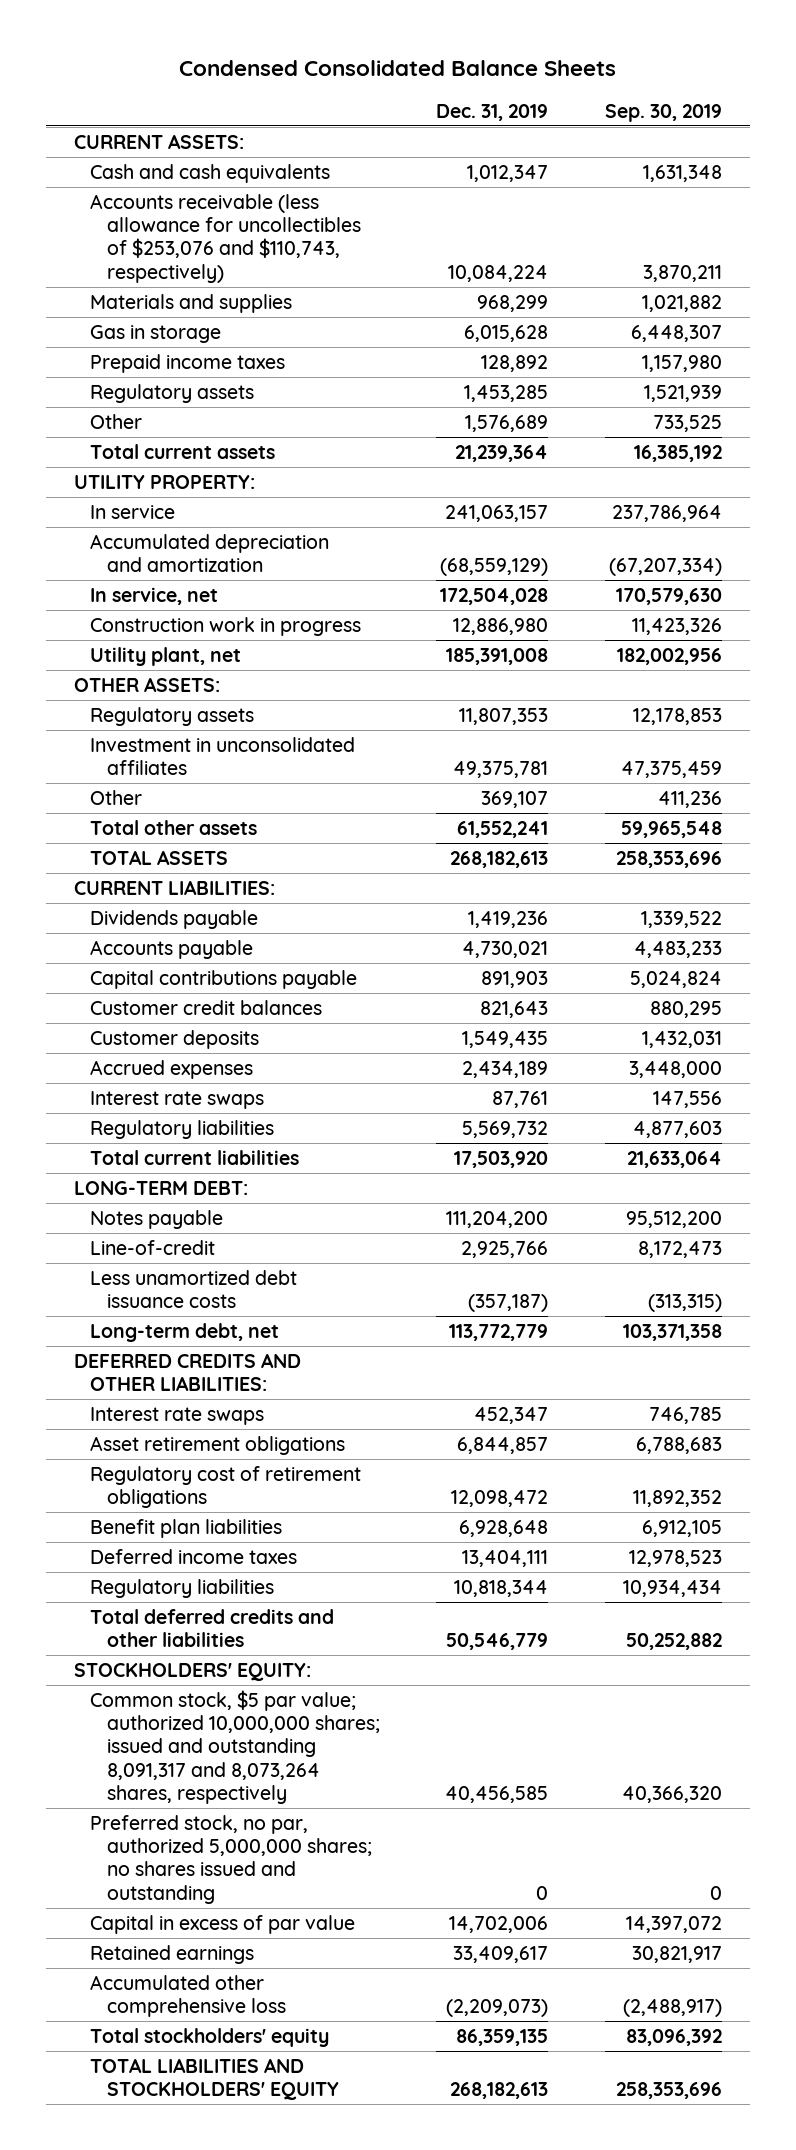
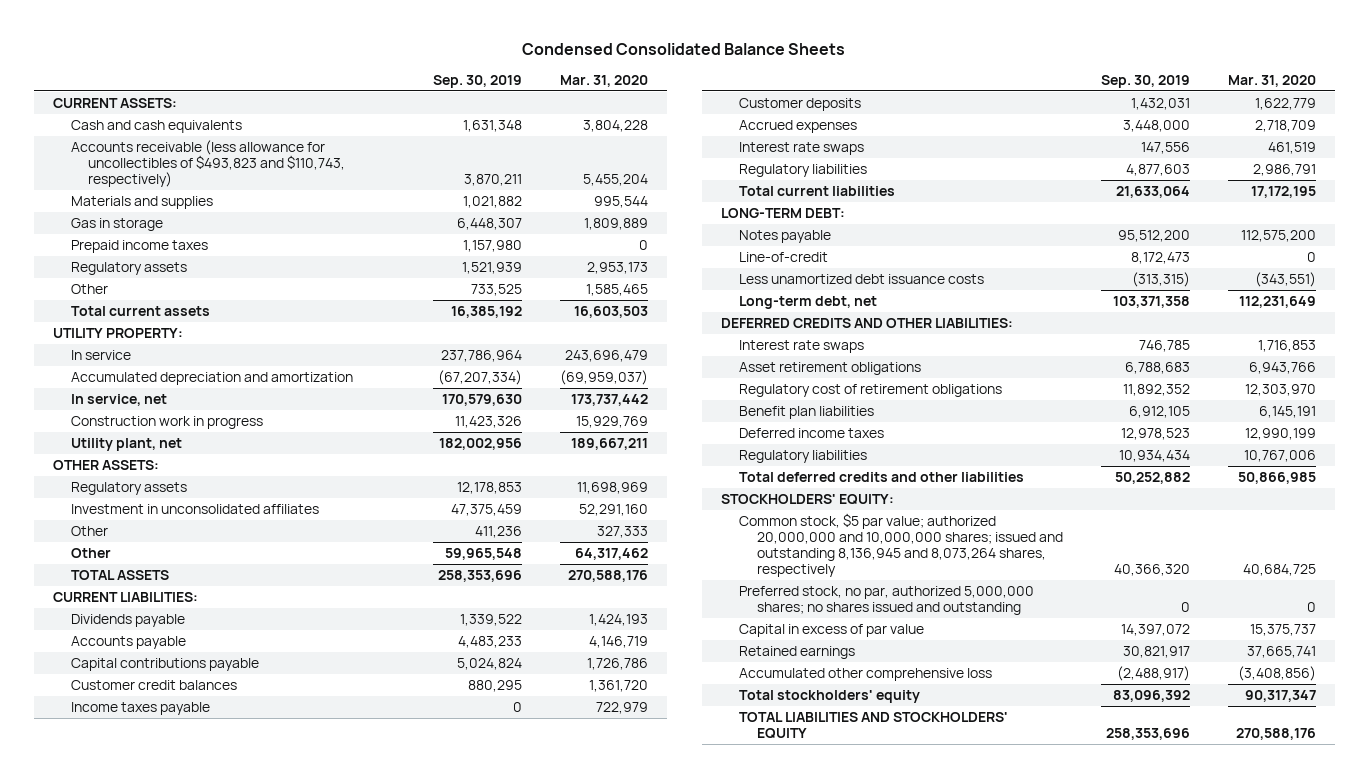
[436,103,549,121] Dec. 31, 2019 -> none
none -> [559,74,648,87] Mar. 31, 2020
[90,194,362,283] Accounts receivable (less allowance for uncollectibles of $253,076 and $110,743, respectively) -> [70,139,346,187] Accounts receivable (less allowance for uncollectibles of $493,823 and $110,743, respectively)
[90,820,258,836] Total other assets -> [70,547,111,558] Other
none -> [70,701,210,715] Income taxes payable
[90,1690,381,1804] Common stock, $5 par value; authorized 10,000,000 shares; issued and outstanding 8,091,317 and 8,073,264 shares, respectively -> [738,512,1063,577] Common stock, $5 par value; authorized 20,000,000 and 10,000,000 shares; issued and outstanding 8,136,945 and 8,073,264 shares, respectively

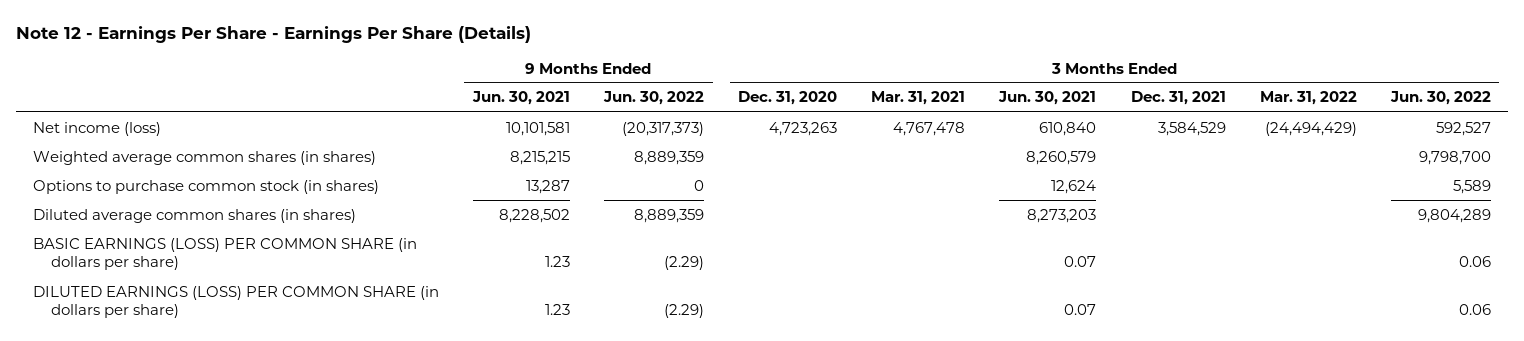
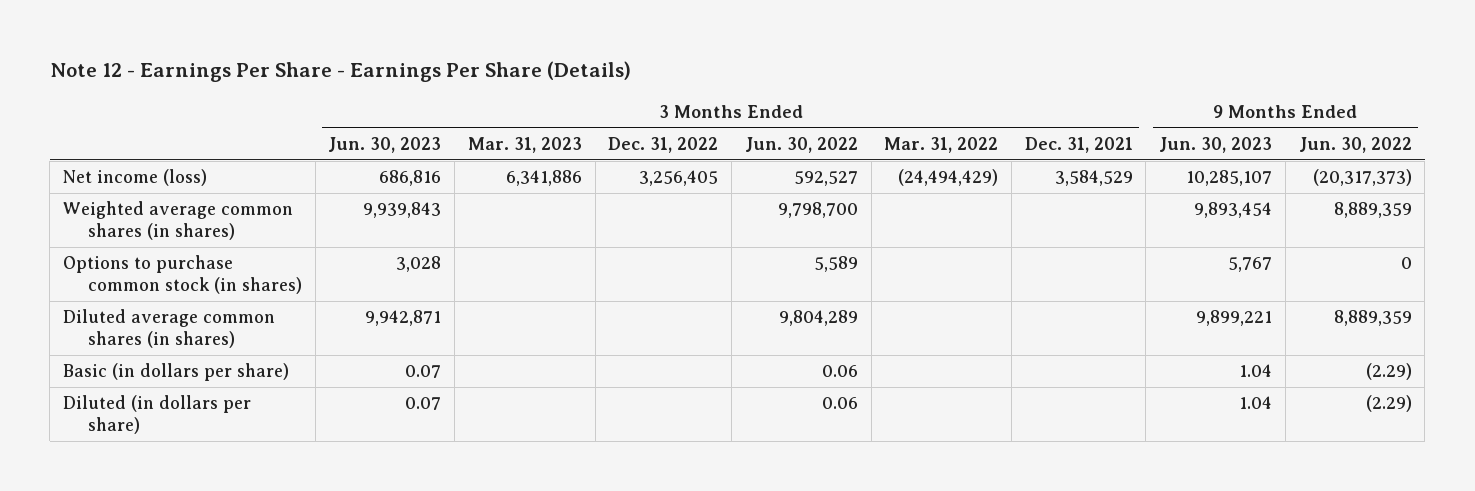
[471,91,570,106] Jun. 30, 2021 -> none
[738,91,838,106] Dec. 31, 2020 -> none
[871,91,966,106] Mar. 31, 2021 -> none
[998,91,1097,106] Jun. 30, 2021 -> none
none -> [328,136,442,153] Jun. 30, 2023
none -> [467,136,582,153] Mar. 31, 2023
none -> [608,136,719,153] Dec. 31, 2022
none -> [1159,136,1273,153] Jun. 30, 2023
[32,237,417,271] BASIC EARNINGS (LOSS) PER COMMON SHARE (in dollars per share) -> [62,363,289,382] Basic (in dollars per share)
[32,285,439,319] DILUTED EARNINGS (LOSS) PER COMMON SHARE (in dollars per share) -> [62,395,251,435] Diluted (in dollars per share)

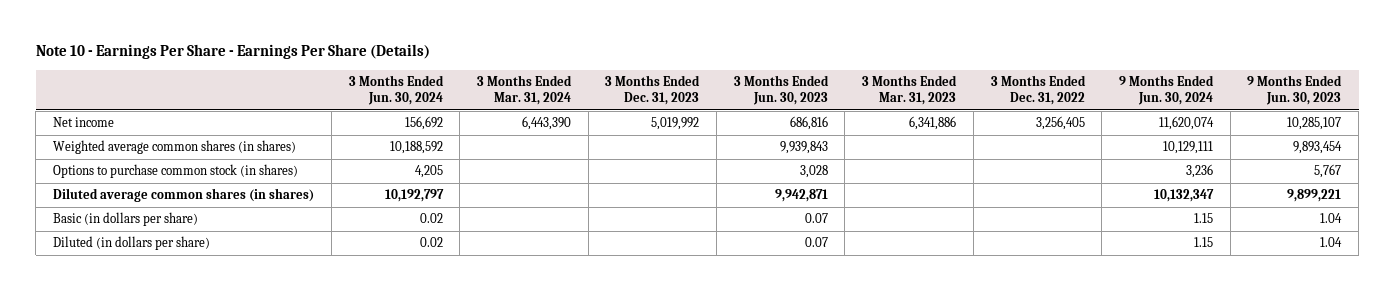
[49,61,631,83] Note 12 - Earnings Per Share - Earnings Per Share (Details) -> [35,44,430,60] Note 10 - Earnings Per Share - Earnings Per Share (Details)
[744,136,858,153] Jun. 30, 2022 -> none
[884,136,999,153] Mar. 31, 2022 -> none
[1024,136,1133,153] Dec. 31, 2021 -> none
[1298,136,1412,153] Jun. 30, 2022 -> none
none -> [348,74,444,106] 3 Months Ended Jun. 30, 2024
none -> [476,74,572,106] 3 Months Ended Mar. 31, 2024
none -> [605,74,701,106] 3 Months Ended Dec. 31, 2023
none -> [1119,74,1215,106] 9 Months Ended Jun. 30, 2024
[62,169,207,187] Net income (loss) -> [53,117,115,128] Net income

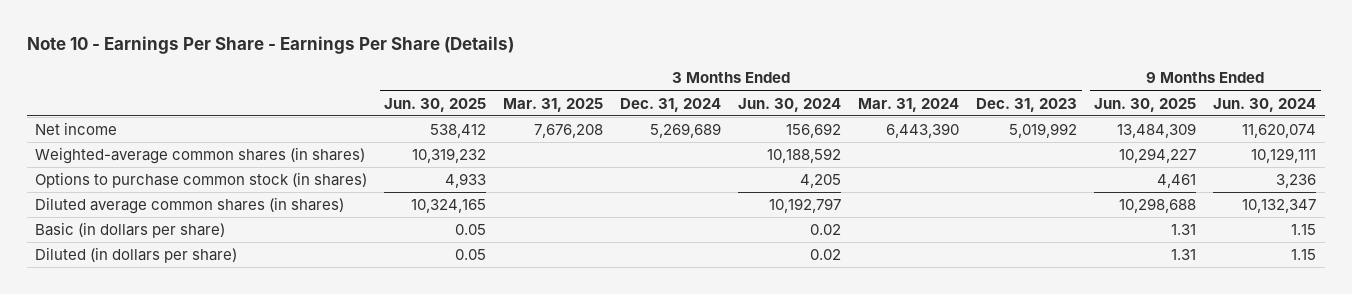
[733,74,829,106] 3 Months Ended Jun. 30, 2023 -> none
[862,74,958,106] 3 Months Ended Mar. 31, 2023 -> none
[990,74,1086,106] 3 Months Ended Dec. 31, 2022 -> none
[1247,74,1343,106] 9 Months Ended Jun. 30, 2023 -> none
none -> [384,97,487,112] Jun. 30, 2025
none -> [503,97,604,112] Mar. 31, 2025
none -> [620,97,722,112] Dec. 31, 2024
none -> [1094,97,1197,112] Jun. 30, 2025
[53,140,297,155] Weighted average common shares (in shares) -> [35,147,366,165] Weighted-average common shares (in shares)

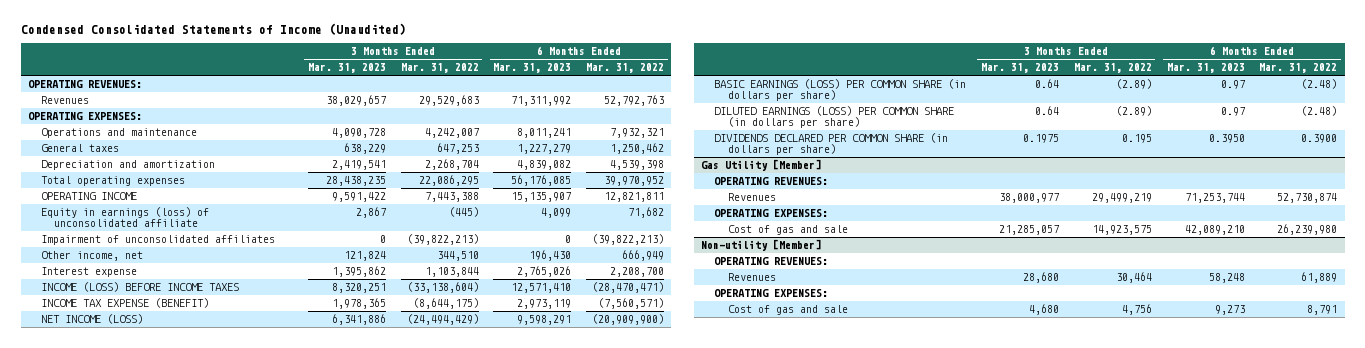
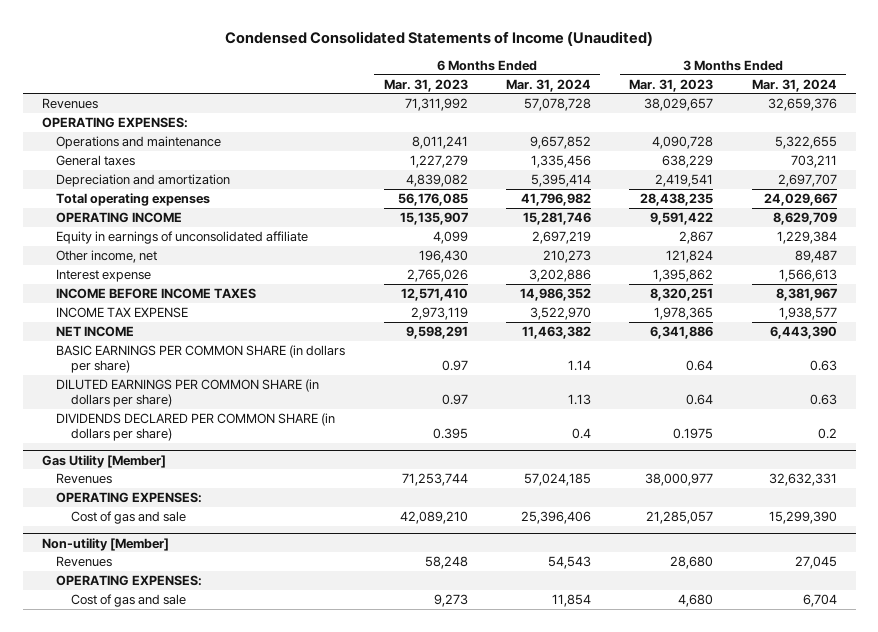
[400,63,479,74] Mar. 31, 2022 -> none
[586,63,665,74] Mar. 31, 2022 -> none
none -> [505,78,591,92] Mar. 31, 2024
none -> [751,78,837,92] Mar. 31, 2024
[27,80,142,89] OPERATING REVENUES: -> none
[41,235,276,246] Impairment of unconsolidated affiliates -> none
[41,207,210,228] Equity in earnings (loss) of unconsolidated affiliate -> [56,230,309,244] Equity in earnings of unconsolidated affiliate
[41,282,240,293] INCOME (LOSS) BEFORE INCOME TAXES -> [56,287,257,299] INCOME BEFORE INCOME TAXES
[41,298,210,309] INCOME TAX EXPENSE (BENEFIT) -> [56,306,189,318] INCOME TAX EXPENSE
[41,314,144,325] NET INCOME (LOSS) -> [56,325,135,337] NET INCOME
[714,79,967,102] BASIC EARNINGS (LOSS) PER COMMON SHARE (in dollars per share) -> [56,344,346,374] BASIC EARNINGS PER COMMON SHARE (in dollars per share)
[714,106,955,129] DILUTED EARNINGS (LOSS) PER COMMON SHARE (in dollars per share) -> [56,378,320,408] DILUTED EARNINGS PER COMMON SHARE (in dollars per share)
[1208,134,1245,144] 0.3950 -> [432,428,468,440] 0.395
[714,177,829,186] OPERATING REVENUES: -> none
[714,257,829,266] OPERATING REVENUES: -> none

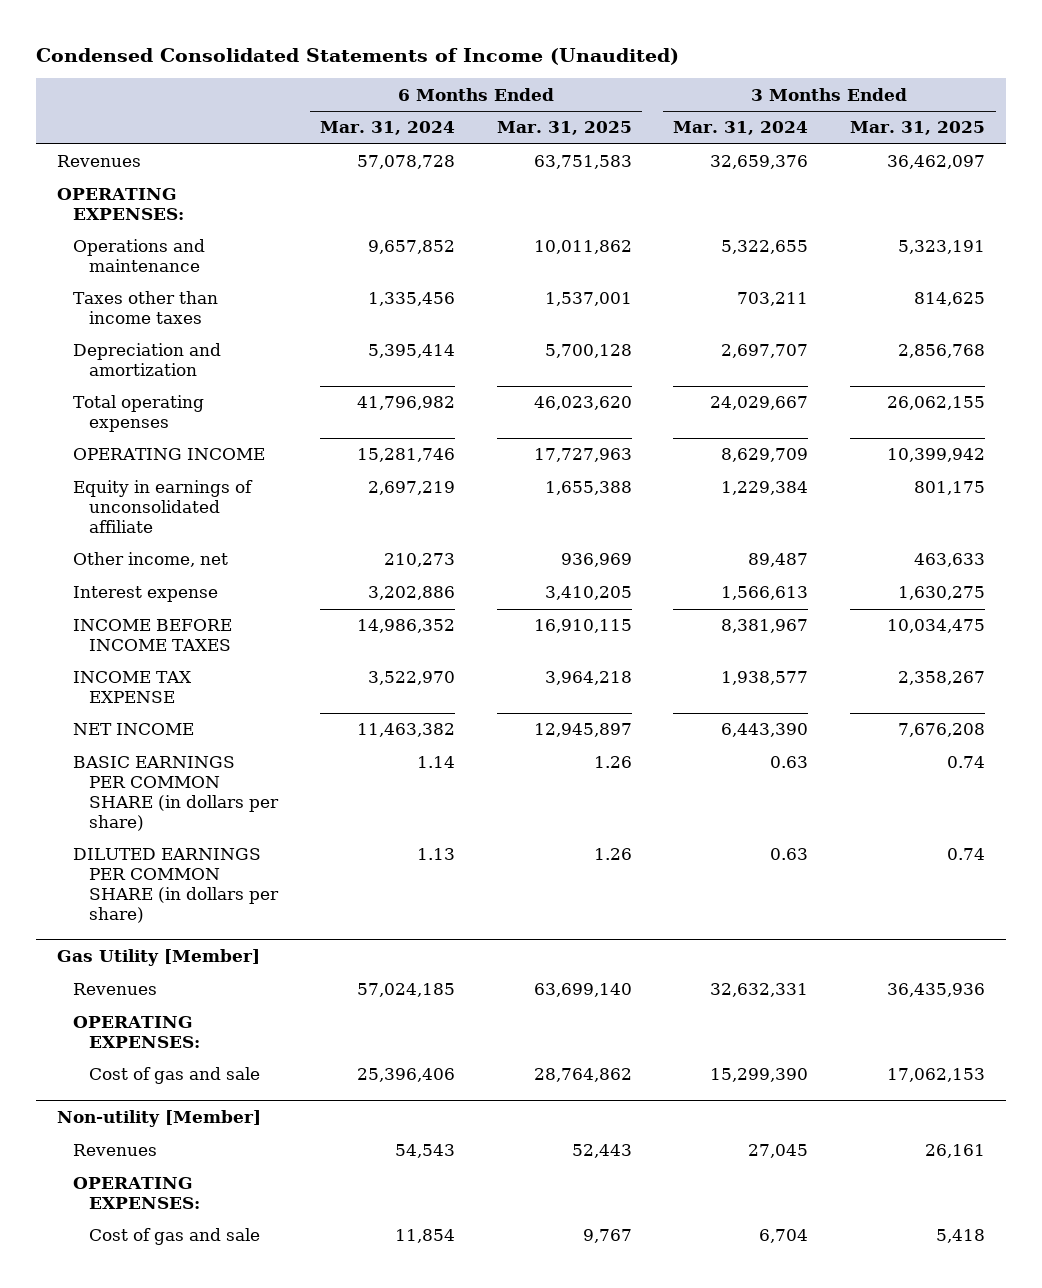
[383,78,468,92] Mar. 31, 2023 -> none
[629,78,714,92] Mar. 31, 2023 -> none
none -> [496,121,632,136] Mar. 31, 2025
none -> [850,121,986,136] Mar. 31, 2025
[56,154,136,166] General taxes -> [72,291,218,325] Taxes other than income taxes
[56,412,336,442] DIVIDENDS DECLARED PER COMMON SHARE (in dollars per share) -> none

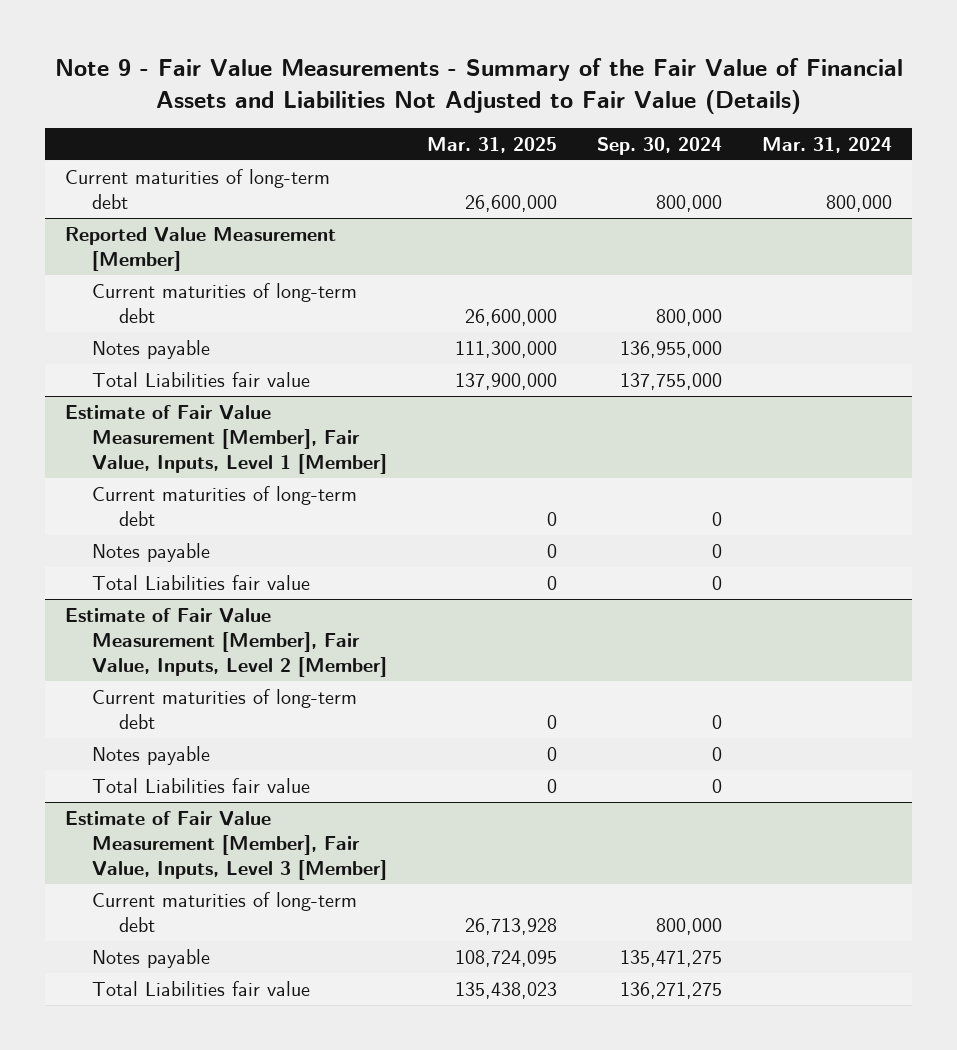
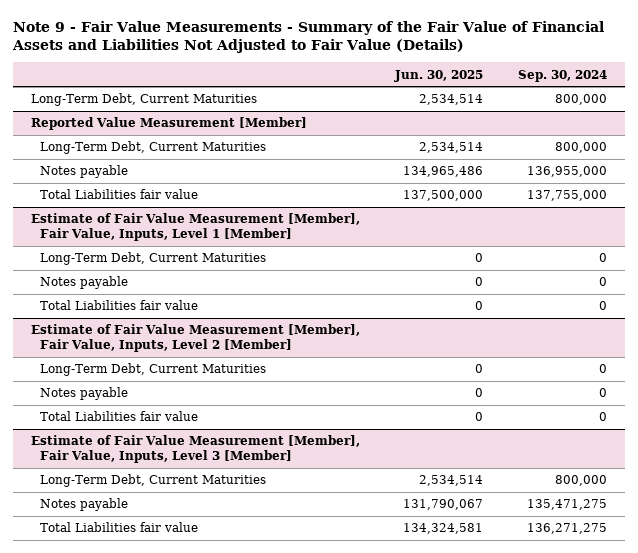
[427,136,558,153] Mar. 31, 2025 -> none
[762,136,893,153] Mar. 31, 2024 -> none
none -> [393,69,483,82] Jun. 30, 2025
[65,168,331,209] Current maturities of long-term debt -> [30,93,257,107] Long-Term Debt, Current Maturities
[91,282,357,323] Current maturities of long-term debt -> [39,141,266,155] Long-Term Debt, Current Maturities
[91,485,357,526] Current maturities of long-term debt -> [39,252,266,266] Long-Term Debt, Current Maturities
[91,688,357,729] Current maturities of long-term debt -> [39,363,266,377] Long-Term Debt, Current Maturities
[91,891,357,932] Current maturities of long-term debt -> [39,474,266,488] Long-Term Debt, Current Maturities

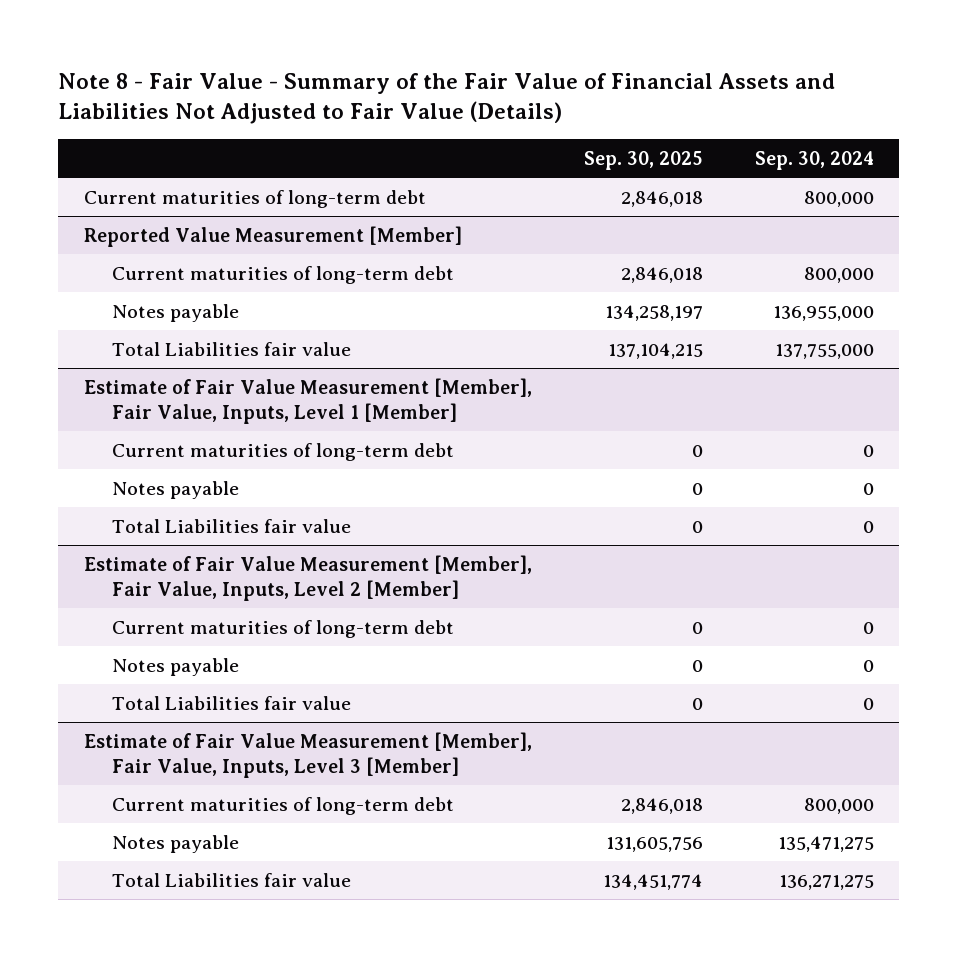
[11,20,604,54] Note 9 - Fair Value Measurements - Summary of the Fair Value of Financial Assets and Liabilities Not Adjusted to Fair Value (Details) -> [58,72,836,125] Note 8 - Fair Value - Summary of the Fair Value of Financial Assets and Liabilities Not Adjusted to Fair Value (Details)
[393,69,483,82] Jun. 30, 2025 -> none
none -> [583,150,703,170] Sep. 30, 2025
[30,93,257,107] Long-Term Debt, Current Maturities -> [84,189,427,208] Current maturities of long-term debt
[39,141,266,155] Long-Term Debt, Current Maturities -> [111,265,454,284] Current maturities of long-term debt
[39,252,266,266] Long-Term Debt, Current Maturities -> [111,442,454,461] Current maturities of long-term debt
[39,363,266,377] Long-Term Debt, Current Maturities -> [111,619,454,638] Current maturities of long-term debt
[39,474,266,488] Long-Term Debt, Current Maturities -> [111,796,454,815] Current maturities of long-term debt

